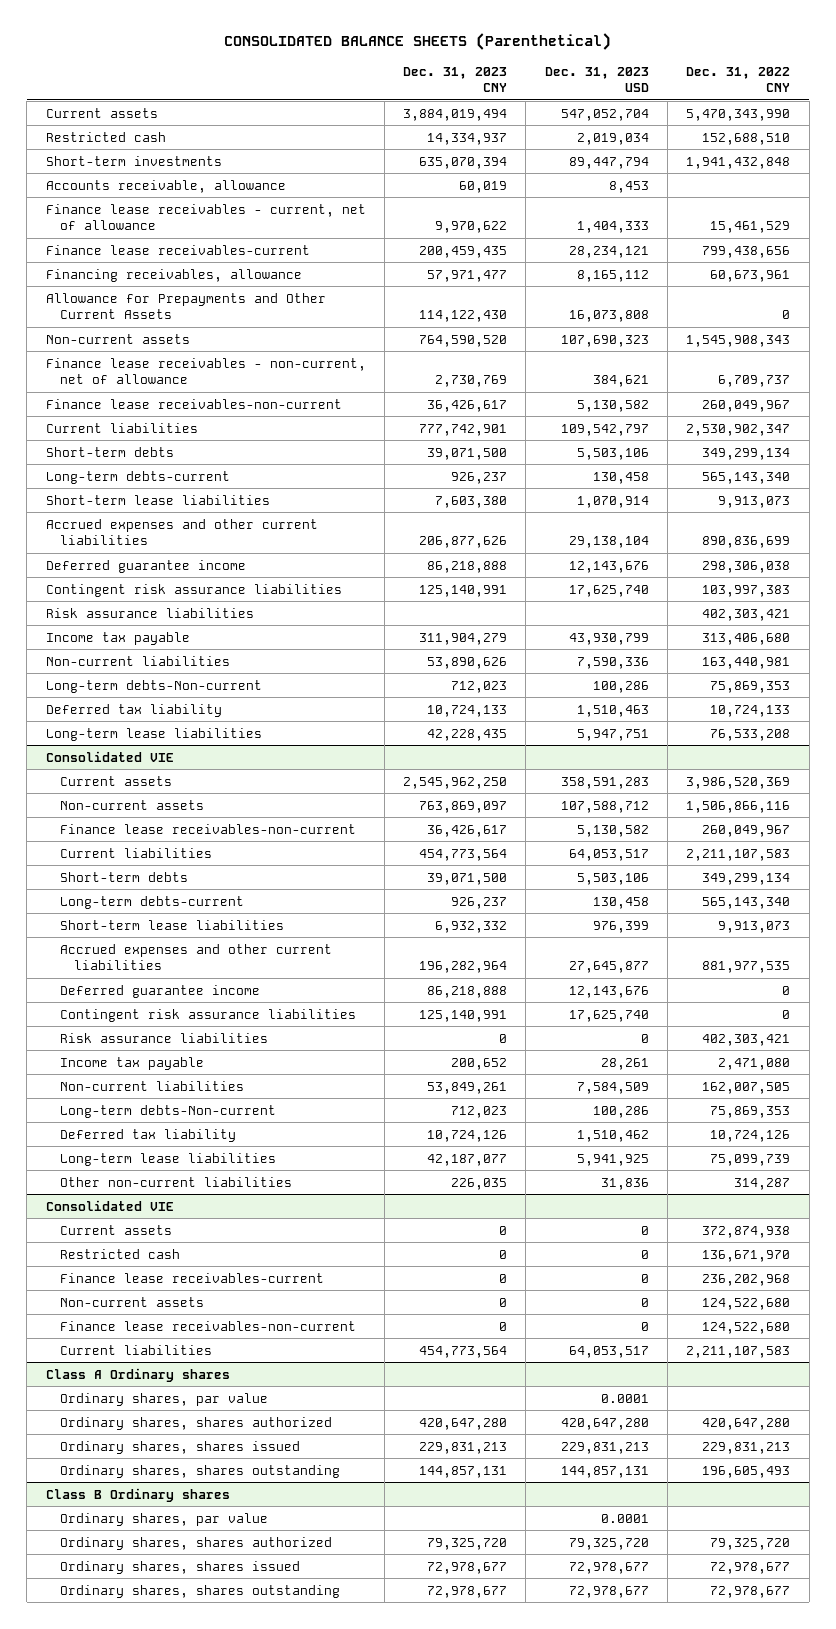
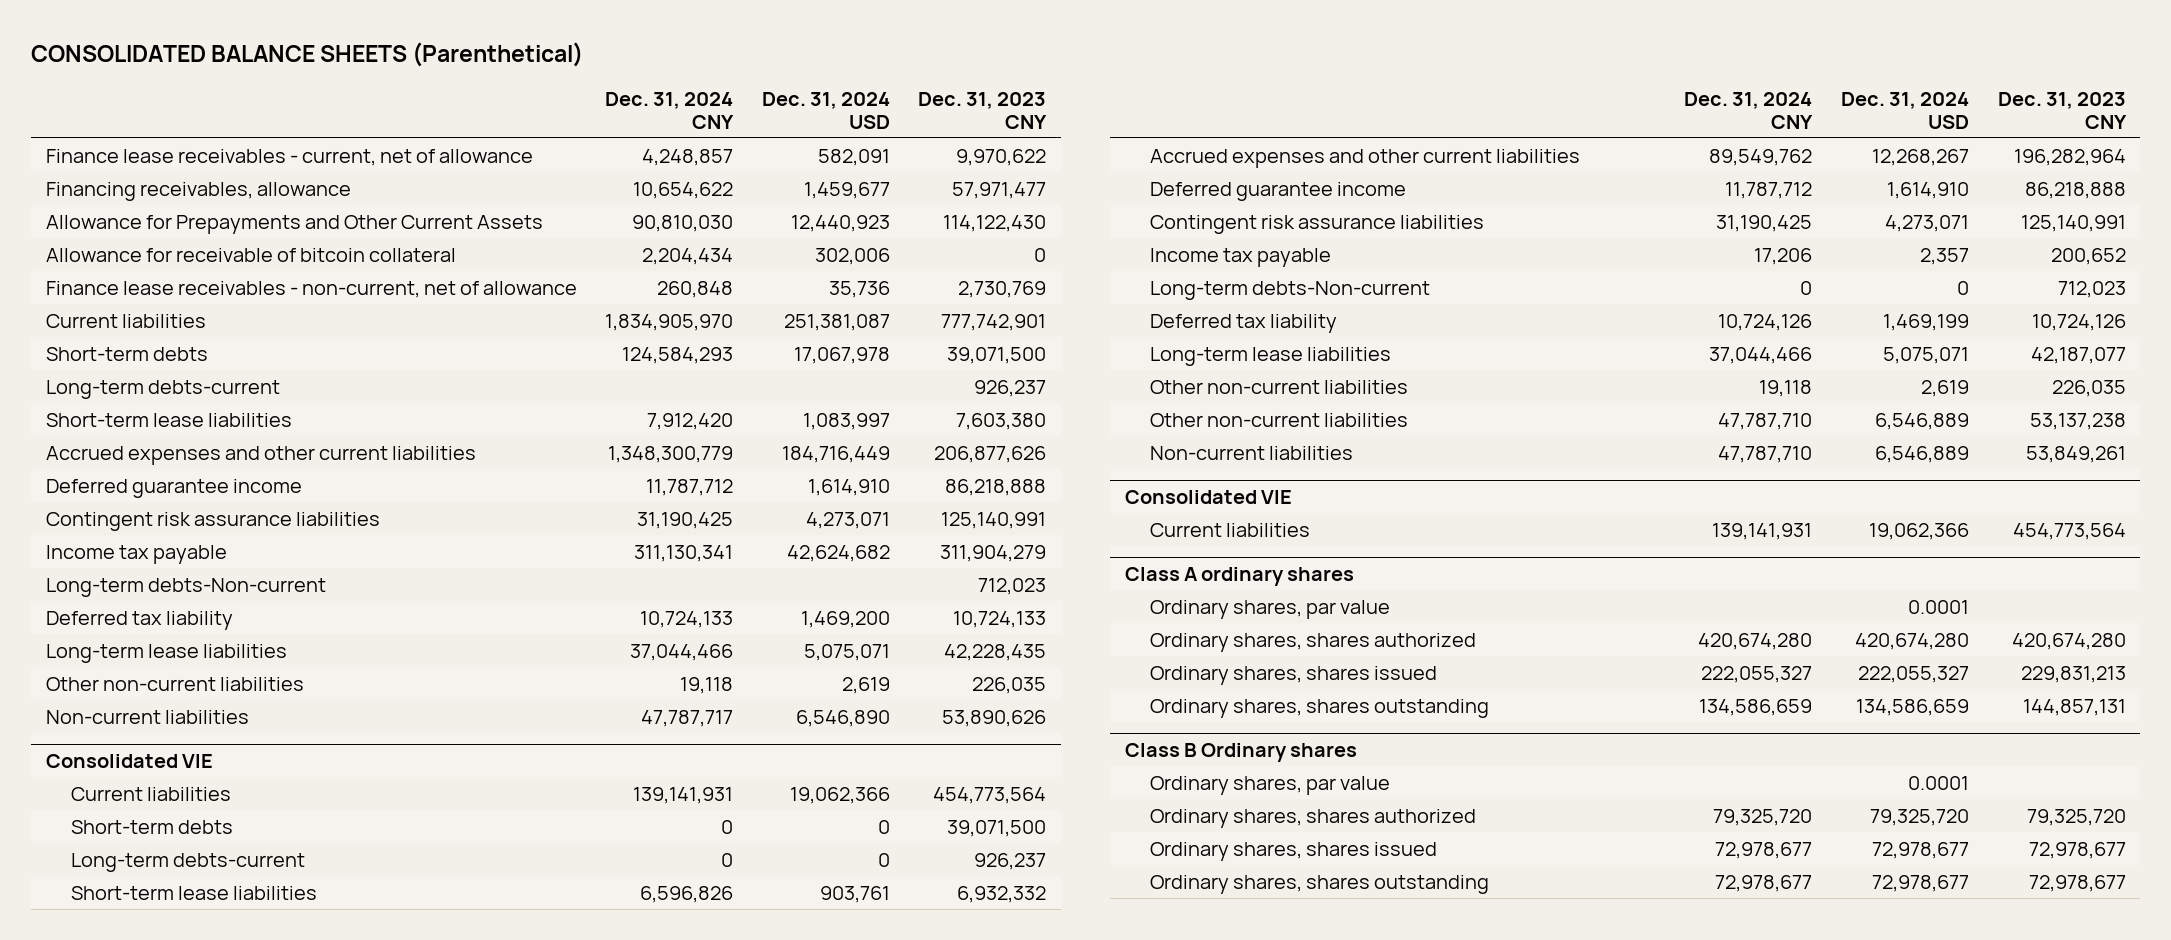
[544,66,649,92] Dec. 31, 2023 USD -> none
[686,66,791,92] Dec. 31, 2022 CNY -> none
none -> [605,91,735,129] Dec. 31, 2024 CNY
none -> [761,91,890,129] Dec. 31, 2024 USD
[45,107,158,118] Current assets -> none
[45,131,166,142] Restricted cash -> none
[45,155,222,166] Short-term investments -> none
[45,179,286,193] Accounts receivable, allowance -> none
[45,244,310,255] Finance lease receivables-current -> none
[45,333,190,344] Non-current assets -> none
none -> [45,247,456,262] Allowance for receivable of bitcoin collateral
[45,398,342,409] Finance lease receivables-non-current -> none
[45,607,254,618] Risk assurance liabilities -> none
none -> [45,676,304,691] Other non-current liabilities
[45,655,230,666] Non-current liabilities -> [45,709,249,724] Non-current liabilities
[59,775,172,786] Current assets -> none
[59,799,204,810] Non-current assets -> none
[59,823,356,834] Finance lease receivables-non-current -> none
[59,1032,268,1043] Risk assurance liabilities -> none
none -> [1149,412,1408,427] Other non-current liabilities
[59,1080,244,1091] Non-current liabilities -> [1149,445,1353,460] Non-current liabilities
[59,1224,172,1235] Current assets -> none
[59,1248,180,1259] Restricted cash -> none
[59,1272,324,1283] Finance lease receivables-current -> none
[59,1296,204,1307] Non-current assets -> none
[59,1320,356,1331] Finance lease receivables-non-current -> none
[45,1367,230,1382] Class A Ordinary shares -> [1124,567,1354,587] Class A ordinary shares
[419,1417,508,1430] 420,647,280 -> [2011,632,2126,650] 420,674,280

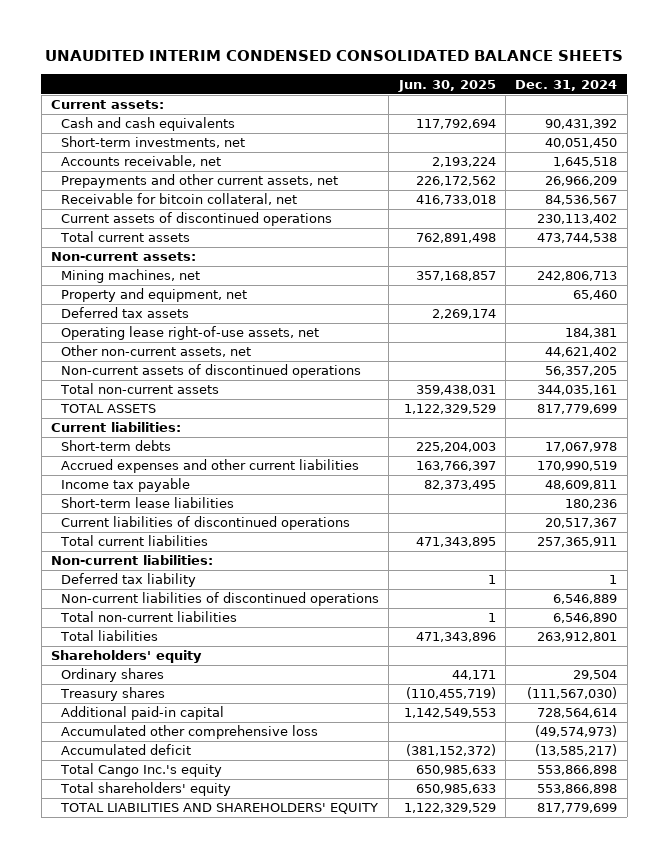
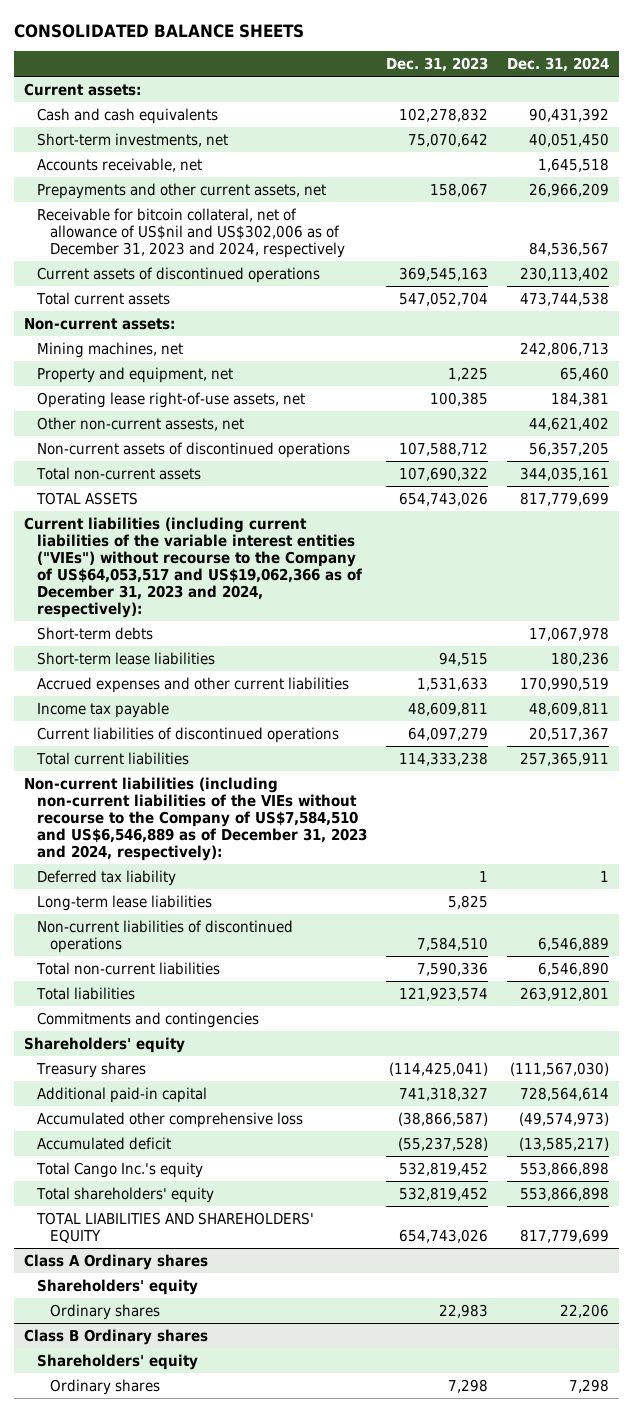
[45,50,624,62] UNAUDITED INTERIM CONDENSED CONSOLIDATED BALANCE SHEETS -> [14,23,305,38] CONSOLIDATED BALANCE SHEETS
[397,79,496,92] Jun. 30, 2025 -> none
none -> [386,56,489,72] Dec. 31, 2023
[60,193,297,206] Receivable for bitcoin collateral, net -> [36,207,345,258] Receivable for bitcoin collateral, net of allowance of US$nil and US$302,006 as of December 31, 2023 and 2024, respectively
[60,307,189,319] Deferred tax assets -> none
[60,345,251,358] Other non-current assets, net -> [36,416,244,431] Other non-current assests, net
[51,422,182,433] Current liabilities: -> [23,516,362,618] Current liabilities (including current liabilities of the variable interest entities ("VIEs") without recourse to the Company of US$64,053,517 and US$19,062,366 as of December 31, 2023 and 2024, respectively):
[60,497,234,509] Short-term lease liabilities -> [36,651,215,665] Short-term lease liabilities
[51,555,214,566] Non-current liabilities: -> [23,776,367,861] Non-current liabilities (including non-current liabilities of the VIEs without recourse to the Company of US$7,584,510 and US$6,546,889 as of December 31, 2023 and 2024, respectively):
none -> [36,894,212,911] Long-term lease liabilities
none -> [36,1011,259,1028] Commitments and contingencies
[60,668,164,683] Ordinary shares -> none
none -> [23,1253,208,1270] Class A Ordinary shares
none -> [36,1278,198,1295] Shareholders' equity
none -> [49,1303,160,1320] Ordinary shares
none -> [23,1328,208,1345] Class B Ordinary shares
none -> [36,1353,198,1370] Shareholders' equity
none -> [49,1378,160,1395] Ordinary shares

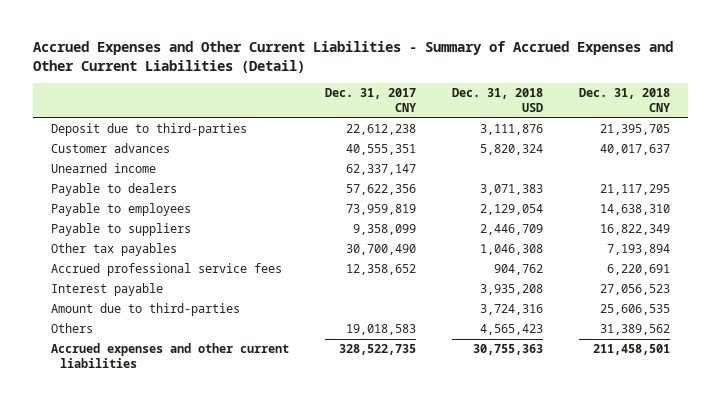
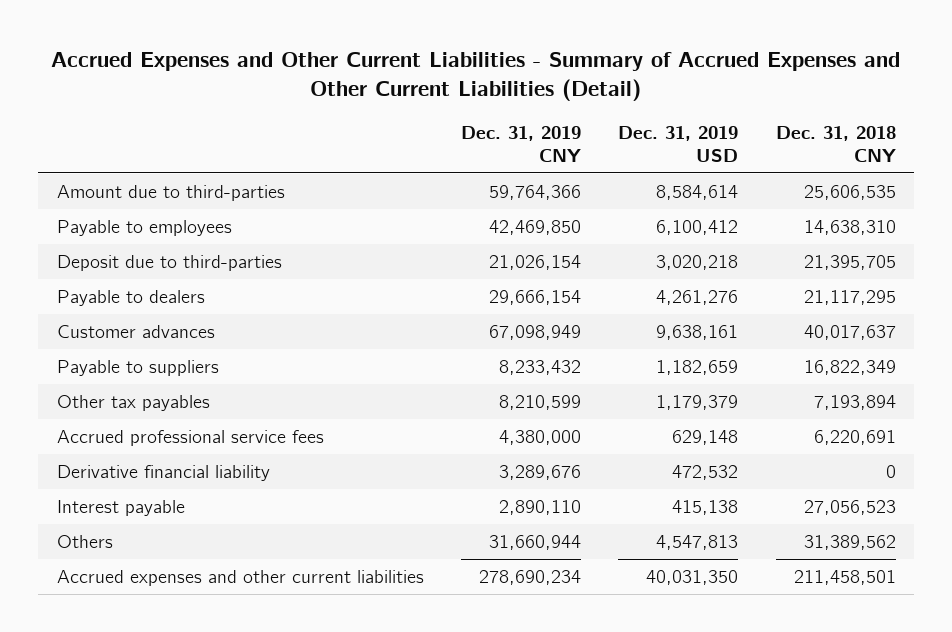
[325,88,417,113] Dec. 31, 2017 CNY -> none
[451,88,543,113] Dec. 31, 2018 USD -> none
none -> [460,126,581,162] Dec. 31, 2019 CNY
none -> [618,126,739,162] Dec. 31, 2019 USD
[51,303,241,317] Amount due to third-parties -> [56,185,285,202] Amount due to third-parties
[51,203,192,217] Payable to employees -> [56,220,232,237] Payable to employees
[51,163,157,174] Unearned income -> none
[51,143,171,154] Customer advances -> [56,325,215,339] Customer advances
none -> [56,465,270,482] Derivative financial liability

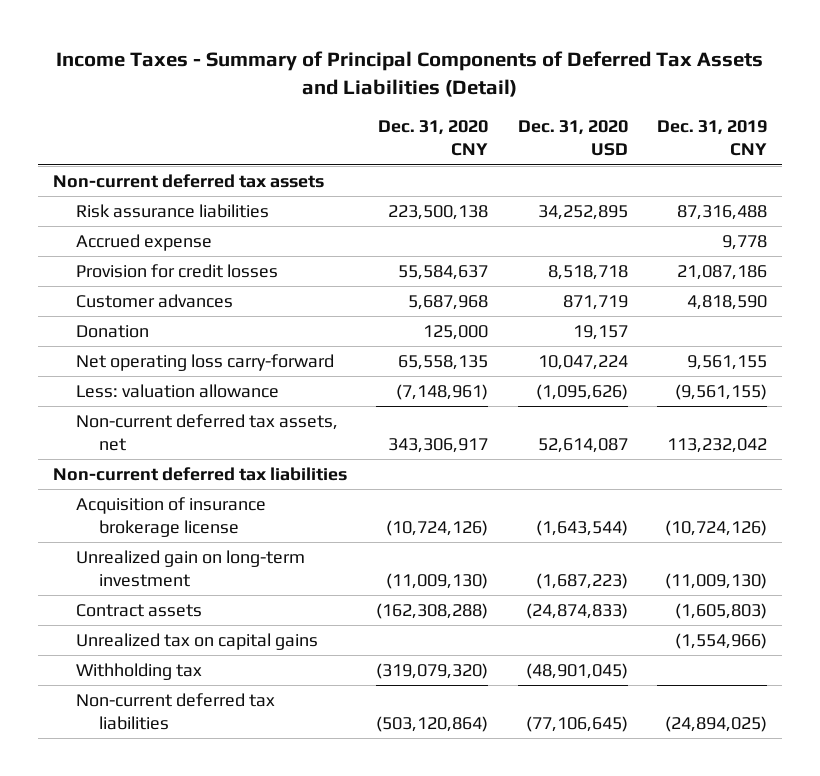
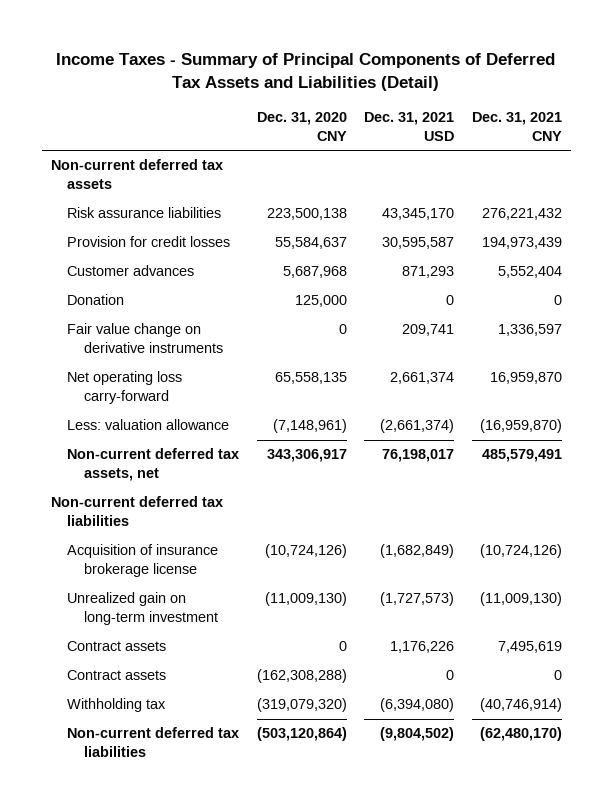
[517,120,628,157] Dec. 31, 2020 USD -> none
[657,120,768,157] Dec. 31, 2019 CNY -> none
none -> [364,111,455,141] Dec. 31, 2021 USD
none -> [472,111,563,141] Dec. 31, 2021 CNY
[76,233,213,251] Accrued expense -> none
none -> [67,323,223,354] Fair value change on derivative instruments
none -> [67,641,167,652] Contract assets
[76,632,319,650] Unrealized tax on capital gains -> none

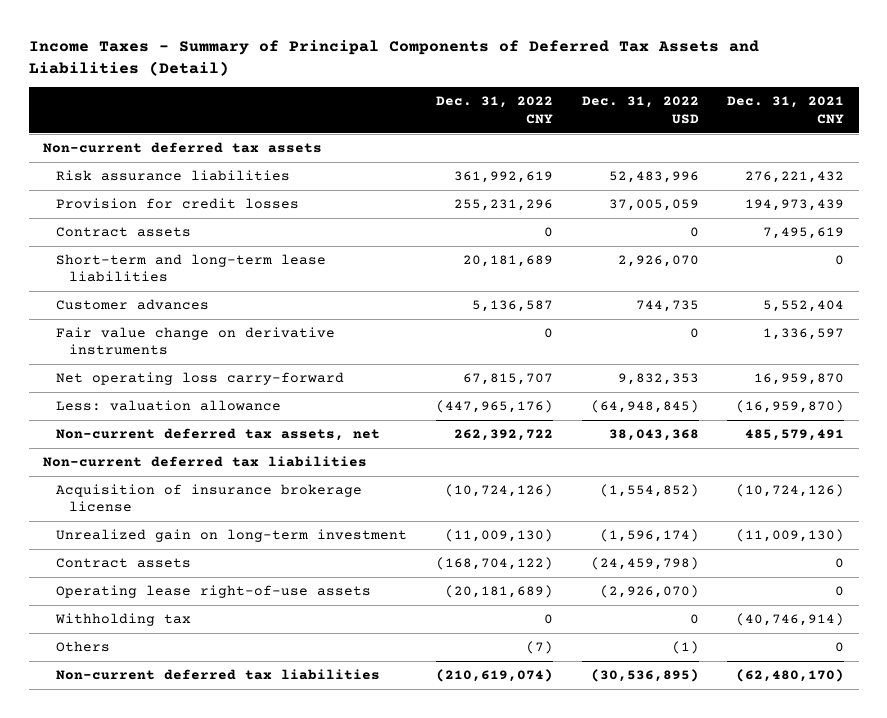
[256,111,347,141] Dec. 31, 2020 CNY -> none
[364,111,455,141] Dec. 31, 2021 USD -> none
none -> [435,96,553,124] Dec. 31, 2022 CNY
none -> [581,96,699,124] Dec. 31, 2022 USD
[67,641,167,652] Contract assets -> [55,227,191,238] Contract assets
none -> [55,254,326,283] Short-term and long-term lease liabilities
[67,294,125,306] Donation -> none
none -> [55,585,371,599] Operating lease right-of-use assets
none -> [55,641,110,653] Others

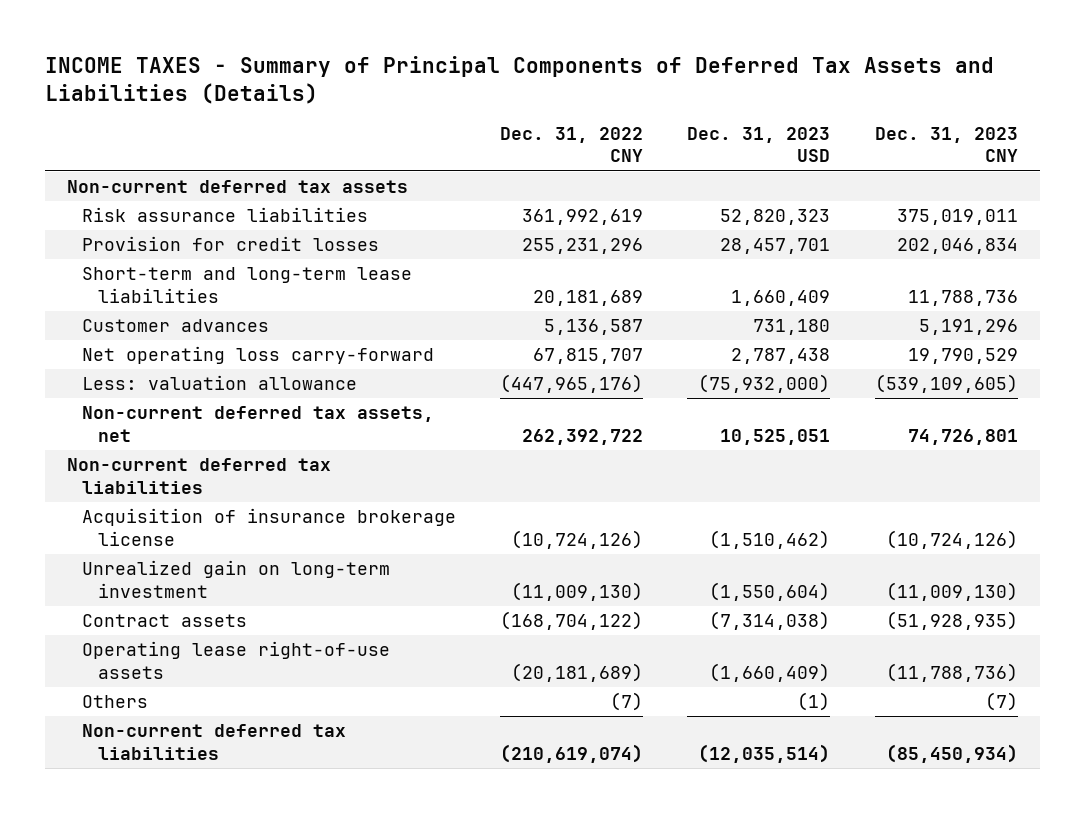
[28,39,759,77] Income Taxes - Summary of Principal Components of Deferred Tax Assets and Liabilities (Detail) -> [44,55,994,104] INCOME TAXES - Summary of Principal Components of Deferred Tax Assets and Liabilities (Details)
[581,96,699,124] Dec. 31, 2022 USD -> none
[727,96,845,124] Dec. 31, 2021 CNY -> none
none -> [687,126,831,163] Dec. 31, 2023 USD
none -> [874,126,1018,163] Dec. 31, 2023 CNY
[55,227,191,238] Contract assets -> none
[55,327,335,356] Fair value change on derivative instruments -> none
[54,613,191,627] Withholding tax -> none

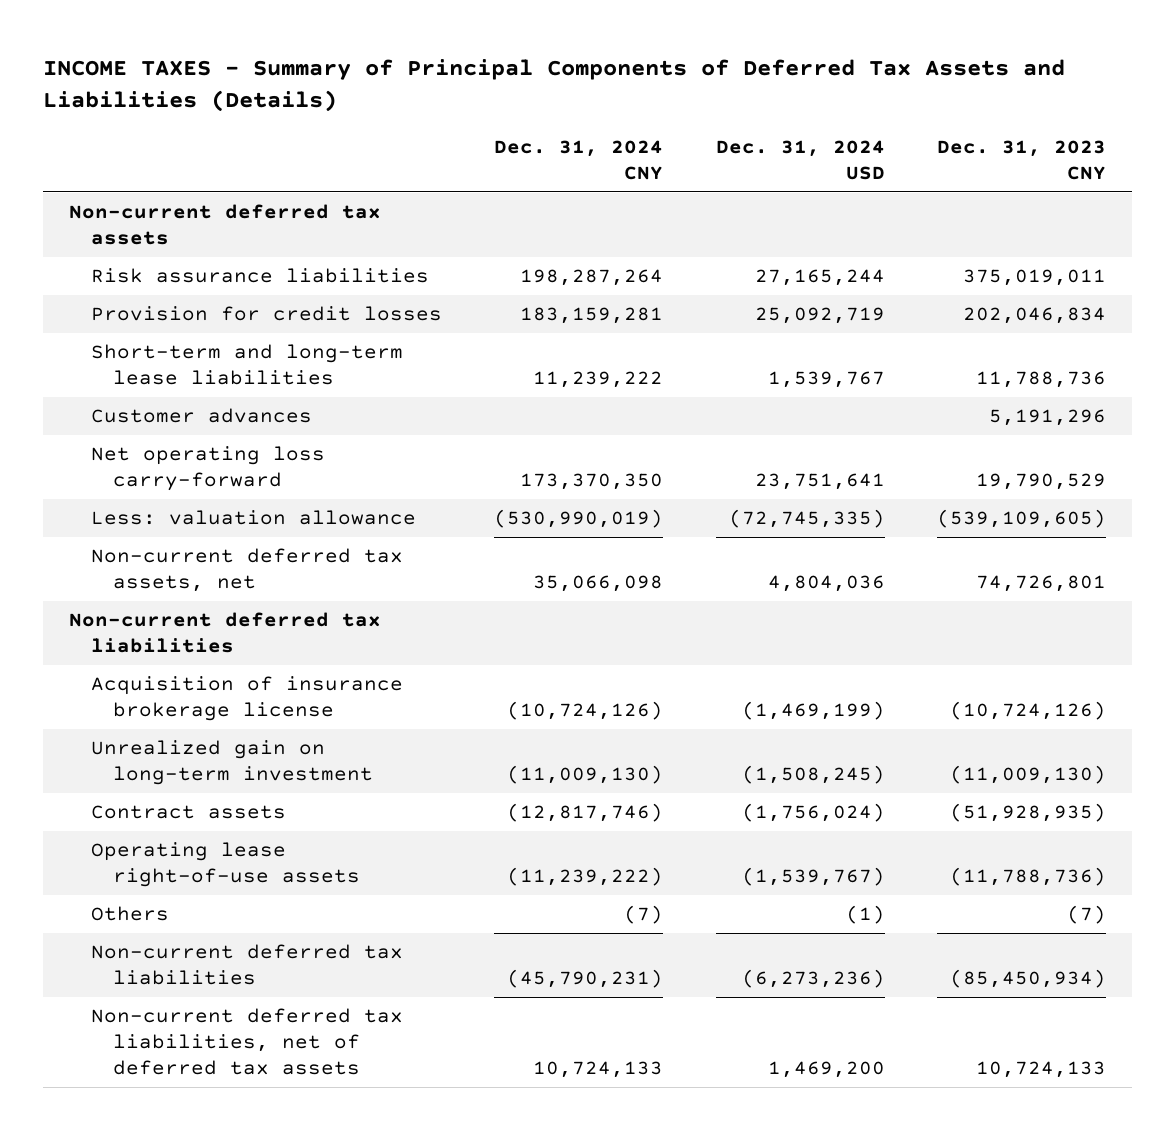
[500,126,644,163] Dec. 31, 2022 CNY -> none
[687,126,831,163] Dec. 31, 2023 USD -> none
none -> [494,140,664,181] Dec. 31, 2024 CNY
none -> [715,140,885,181] Dec. 31, 2024 USD
none -> [90,1008,403,1076] Non-current deferred tax liabilities, net of deferred tax assets

